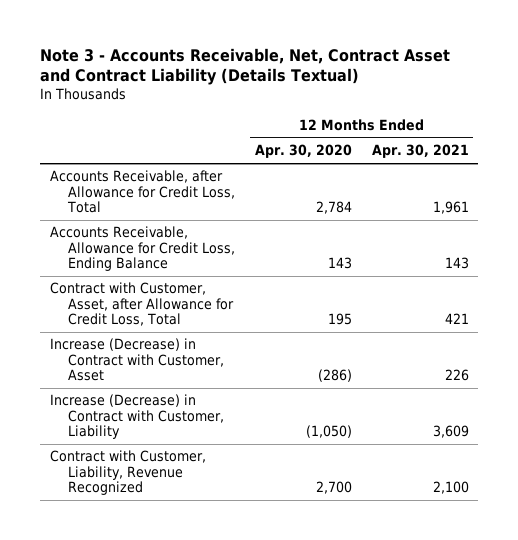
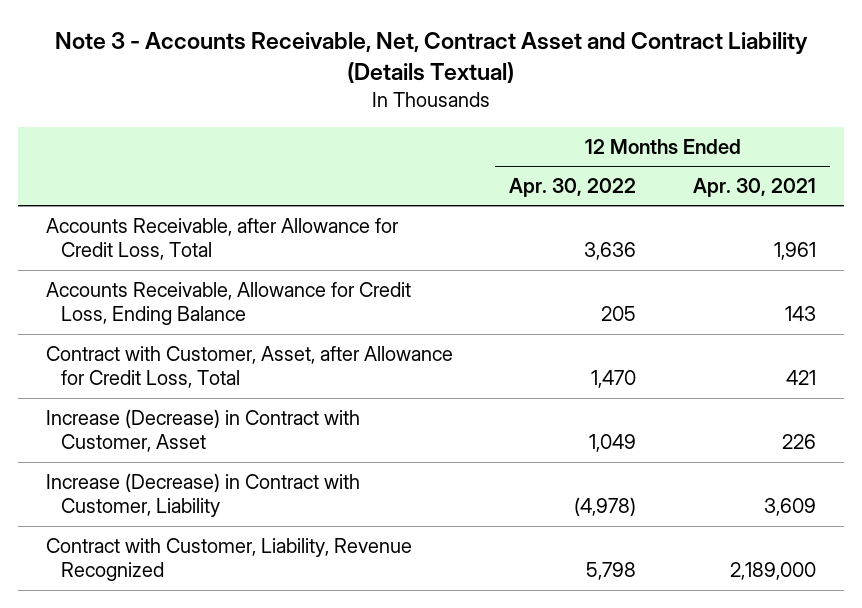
[255,144,353,159] Apr. 30, 2020 -> none
none -> [509,177,637,197] Apr. 30, 2022
[432,481,469,495] 2,100 -> [729,562,816,581] 2,189,000

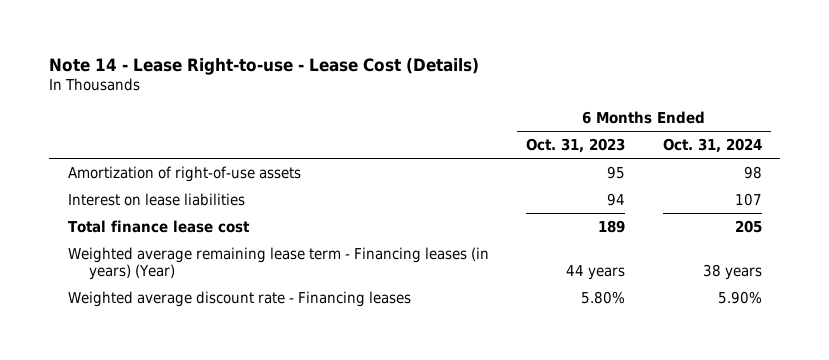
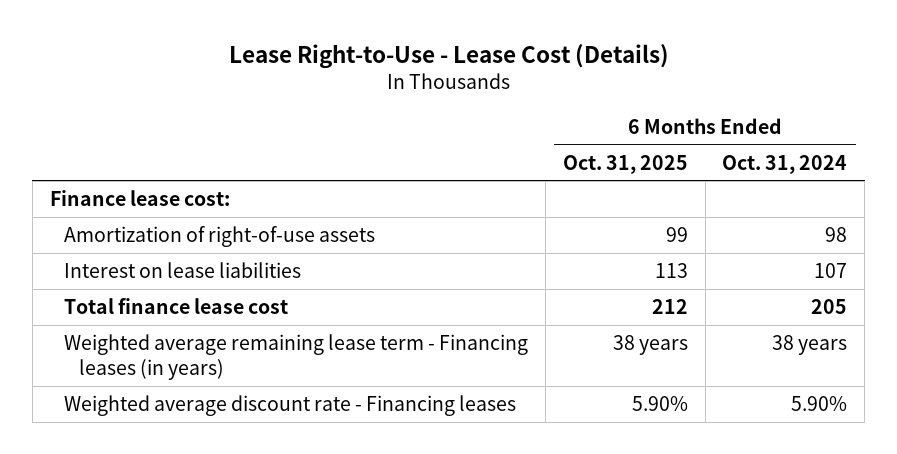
[48,58,479,76] Note 14 - Lease Right-to-use - Lease Cost (Details) -> [228,43,669,69] Lease Right-to-Use - Lease Cost (Details)
[526,138,626,154] Oct. 31, 2023 -> none
none -> [562,154,688,174] Oct. 31, 2025
none -> [49,189,230,206] Finance lease cost:
[67,246,489,280] Weighted average remaining lease term - Financing leases (in years) (Year) -> [64,333,529,381] Weighted average remaining lease term - Financing leases (in years)

